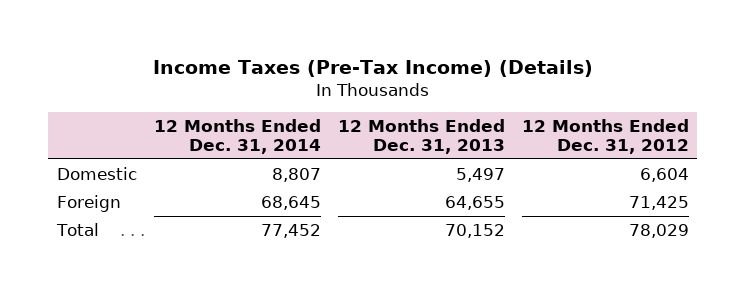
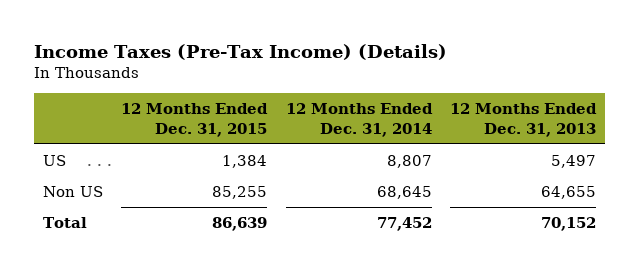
[521,118,689,154] 12 Months Ended Dec. 31, 2012 -> none
none -> [121,103,269,137] 12 Months Ended Dec. 31, 2015
[56,166,137,180] Domestic -> [43,155,67,167] US
[56,194,121,212] Foreign -> [43,186,104,198] Non US

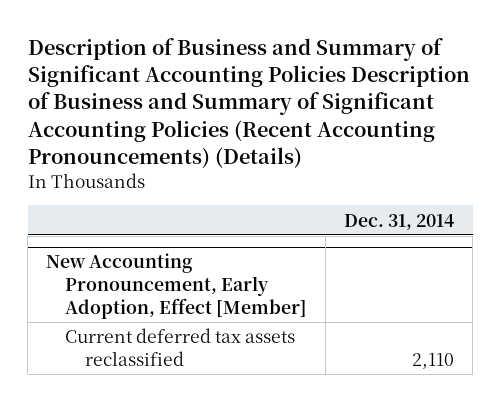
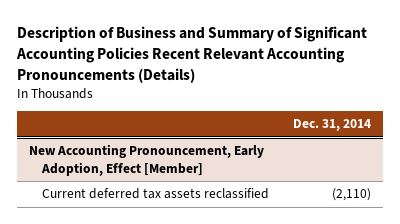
[27,37,470,169] Description of Business and Summary of Significant Accounting Policies Description of Business and Summary of Significant Accounting Policies (Recent Accounting Pronouncements) (Details) -> [16,25,368,83] Description of Business and Summary of Significant Accounting Policies Recent Relevant Accounting Pronouncements (Details)
[412,352,455,369] 2,110 -> [331,188,371,202] (2,110)

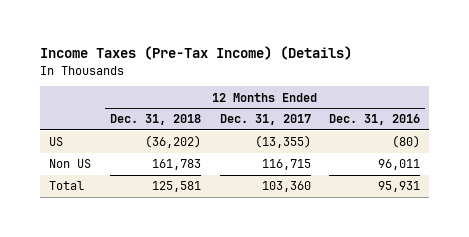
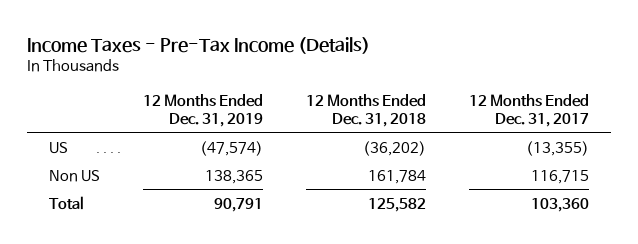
[39,46,352,61] Income Taxes (Pre-Tax Income) (Details) -> [27,36,371,54] Income Taxes - Pre-Tax Income (Details)
[329,114,421,126] Dec. 31, 2016 -> none
none -> [143,93,264,127] 12 Months Ended Dec. 31, 2019
[151,159,201,171] 161,783 -> [368,169,427,184] 161,784
[151,181,201,193] 125,581 -> [368,197,427,212] 125,582

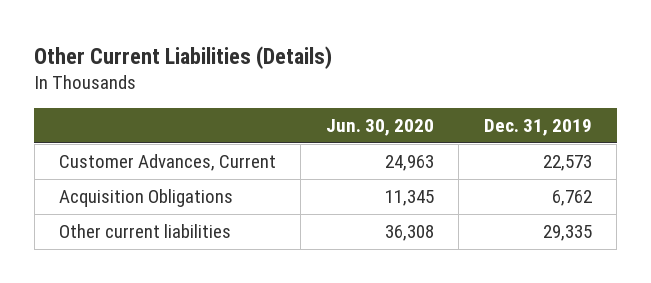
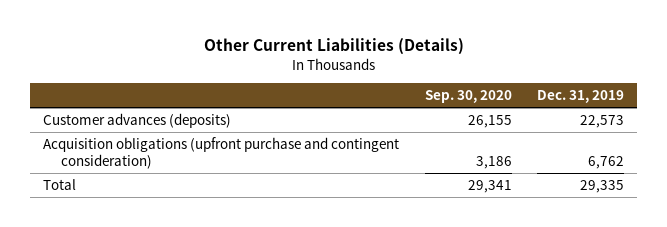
[325,119,434,137] Jun. 30, 2020 -> none
none -> [424,90,512,104] Sep. 30, 2020
[59,154,277,172] Customer Advances, Current -> [43,112,232,128] Customer advances (deposits)
[59,189,234,208] Acquisition Obligations -> [43,136,400,169] Acquisition obligations (upfront purchase and contingent consideration)
[59,224,232,239] Other current liabilities -> [43,178,77,190] Total

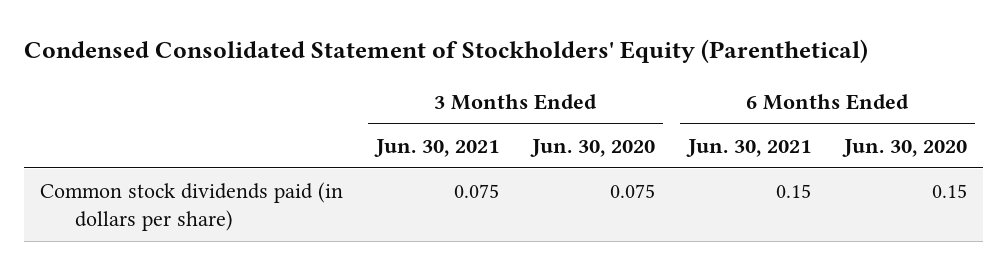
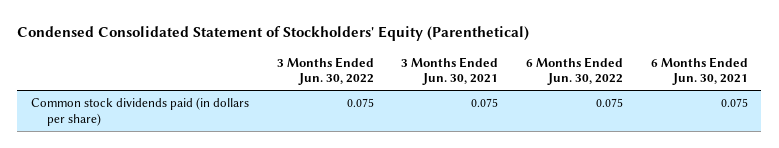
[529,138,655,157] Jun. 30, 2020 -> none
[841,138,967,157] Jun. 30, 2020 -> none
none -> [276,56,374,86] 3 Months Ended Jun. 30, 2022
none -> [525,56,623,86] 6 Months Ended Jun. 30, 2022
[775,184,811,199] 0.15 -> [720,98,748,108] 0.075

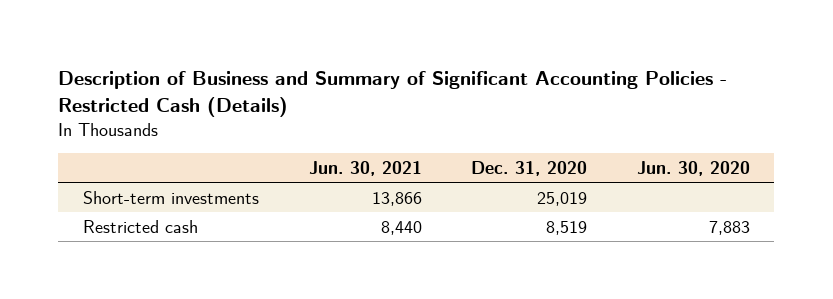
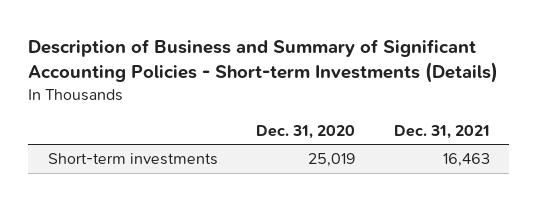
[58,71,728,118] Description of Business and Summary of Significant Accounting Policies - Restricted Cash (Details) -> [28,39,499,84] Description of Business and Summary of Significant Accounting Policies - Short-term Investments (Details)
[308,161,422,177] Jun. 30, 2021 -> none
[636,161,750,177] Jun. 30, 2020 -> none
none -> [393,124,490,139] Dec. 31, 2021
[82,219,198,233] Restricted cash -> none

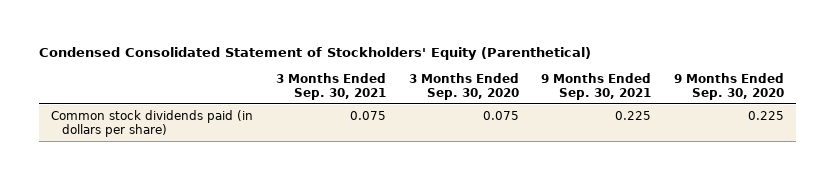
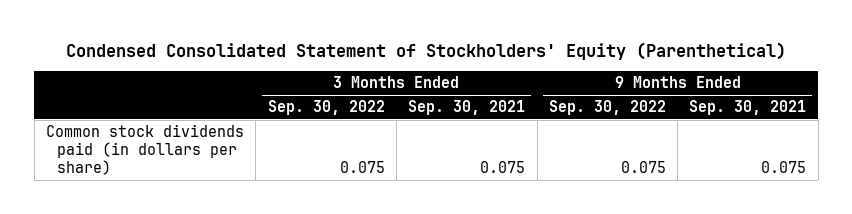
[408,72,519,100] 3 Months Ended Sep. 30, 2020 -> none
[674,72,785,100] 9 Months Ended Sep. 30, 2020 -> none
none -> [267,100,385,116] Sep. 30, 2022
none -> [548,100,666,116] Sep. 30, 2022
[615,110,652,120] 0.225 -> [761,160,807,173] 0.075

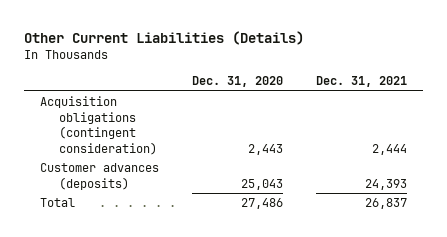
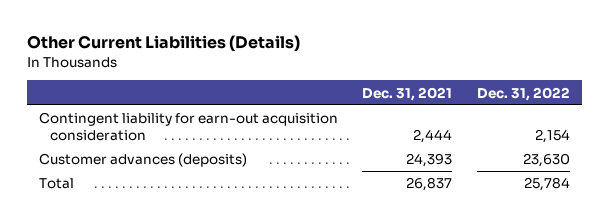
[192,76,284,88] Dec. 31, 2020 -> none
none -> [476,86,570,101] Dec. 31, 2022
[40,96,157,155] Acquisition obligations (contingent consideration) -> [39,112,339,141] Contingent liability for earn-out acquisition consideration

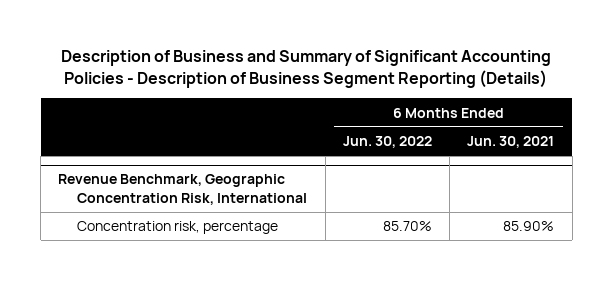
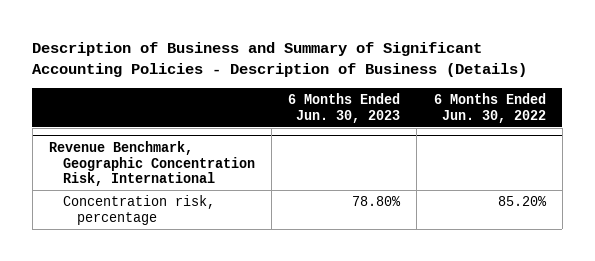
[61,50,552,89] Description of Business and Summary of Significant Accounting Policies - Description of Business Segment Reporting (Details) -> [32,42,528,78] Description of Business and Summary of Significant Accounting Policies - Description of Business (Details)
[467,135,555,148] Jun. 30, 2021 -> none
none -> [288,92,401,123] 6 Months Ended Jun. 30, 2023
[382,221,432,232] 85.70% -> [497,195,547,206] 85.20%

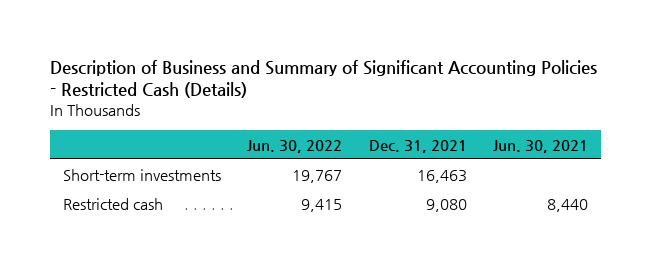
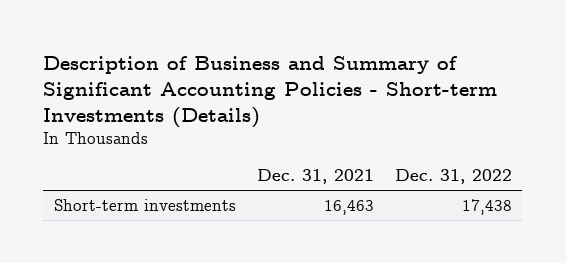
[49,59,597,99] Description of Business and Summary of Significant Accounting Policies - Restricted Cash (Details) -> [43,55,498,128] Description of Business and Summary of Significant Accounting Policies - Short-term Investments (Details)
[247,139,343,153] Jun. 30, 2022 -> none
[492,139,588,153] Jun. 30, 2021 -> none
none -> [394,169,512,185] Dec. 31, 2022
[62,197,163,210] Restricted cash -> none

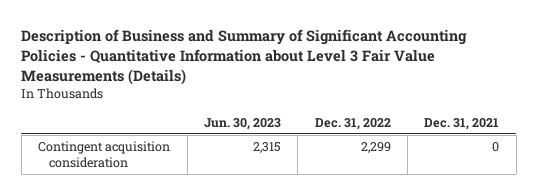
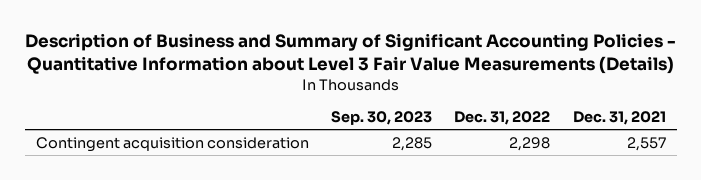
[203,117,281,130] Jun. 30, 2023 -> none
none -> [330,111,432,126] Sep. 30, 2023
[360,142,391,154] 2,299 -> [509,136,551,151] 2,298
[492,142,500,153] 0 -> [626,136,666,151] 2,557

